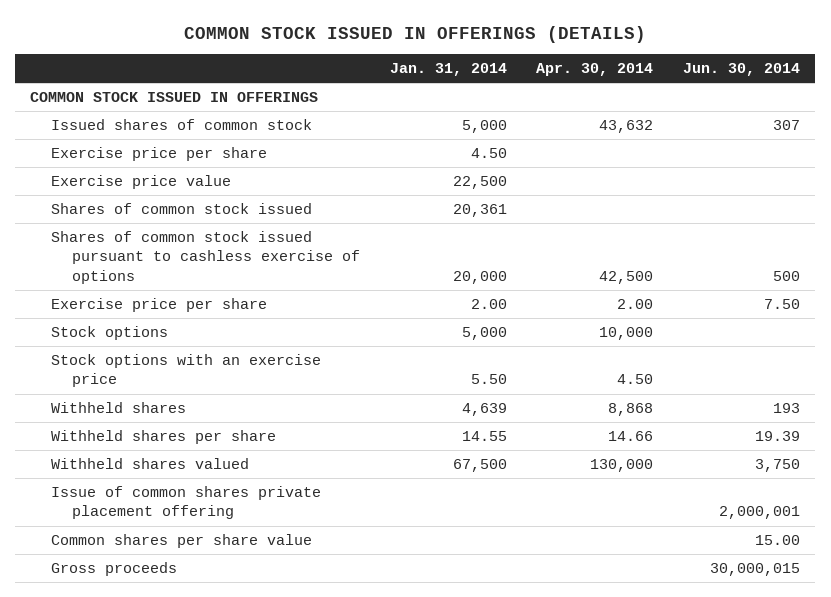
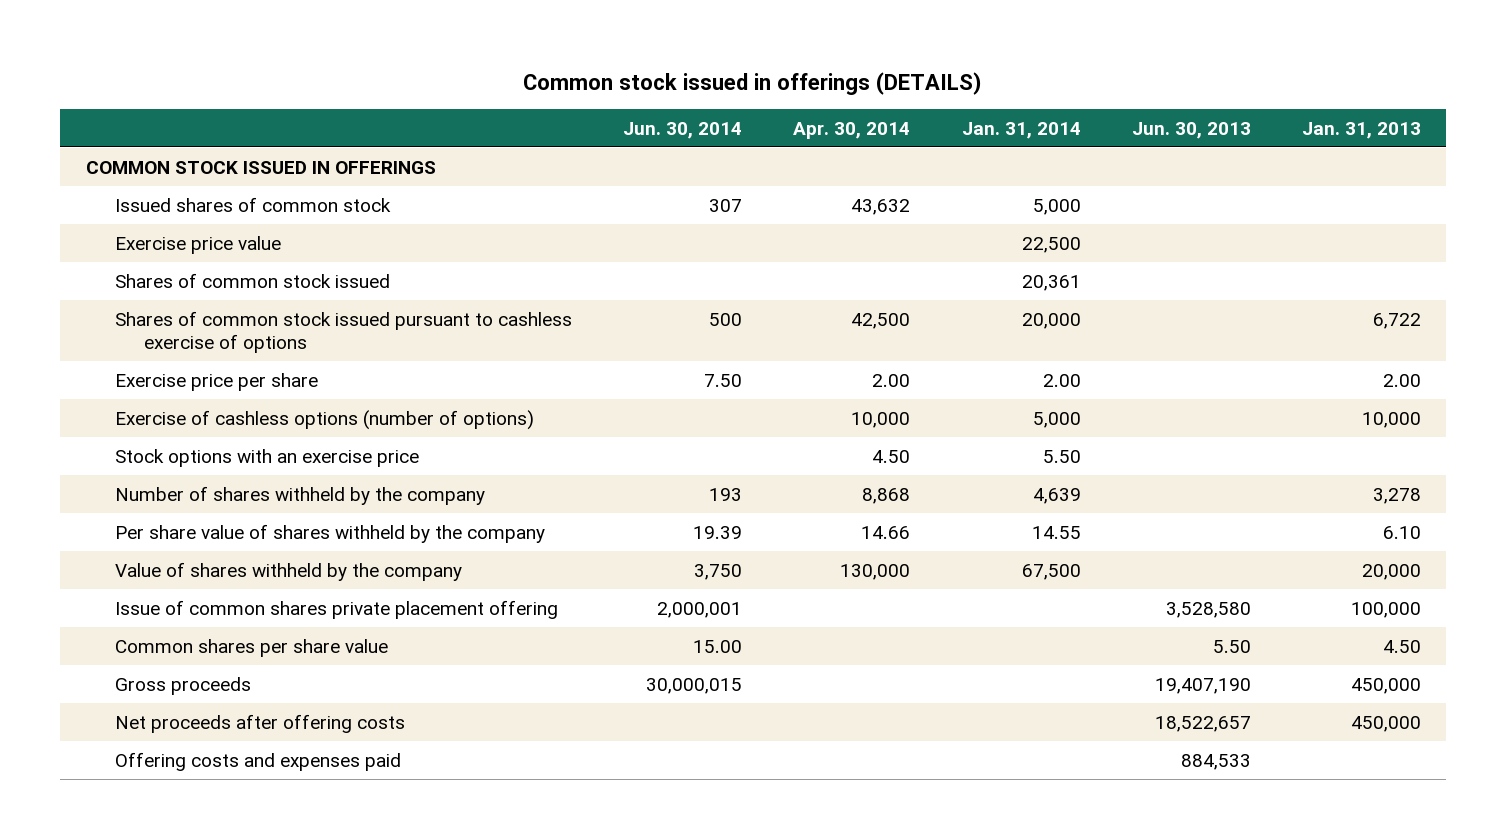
[184,25,647,43] COMMON STOCK ISSUED IN OFFERINGS (DETAILS) -> [523,71,983,95] Common stock issued in offerings (DETAILS)
none -> [1131,121,1251,139] Jun. 30, 2013
none -> [1301,121,1421,139] Jan. 31, 2013
[51,147,268,162] Exercise price per share -> none
[51,326,169,341] Stock options -> none
none -> [115,409,535,430] Exercise of cashless options (number of options)
[51,402,187,414] Withheld shares -> [115,485,486,505] Number of shares withheld by the company
[51,430,277,445] Withheld shares per share -> [115,523,546,543] Per share value of shares withheld by the company
[51,458,250,470] Withheld shares valued -> [115,561,463,581] Value of shares withheld by the company
none -> [115,713,406,733] Net proceeds after offering costs
none -> [115,751,402,771] Offering costs and expenses paid

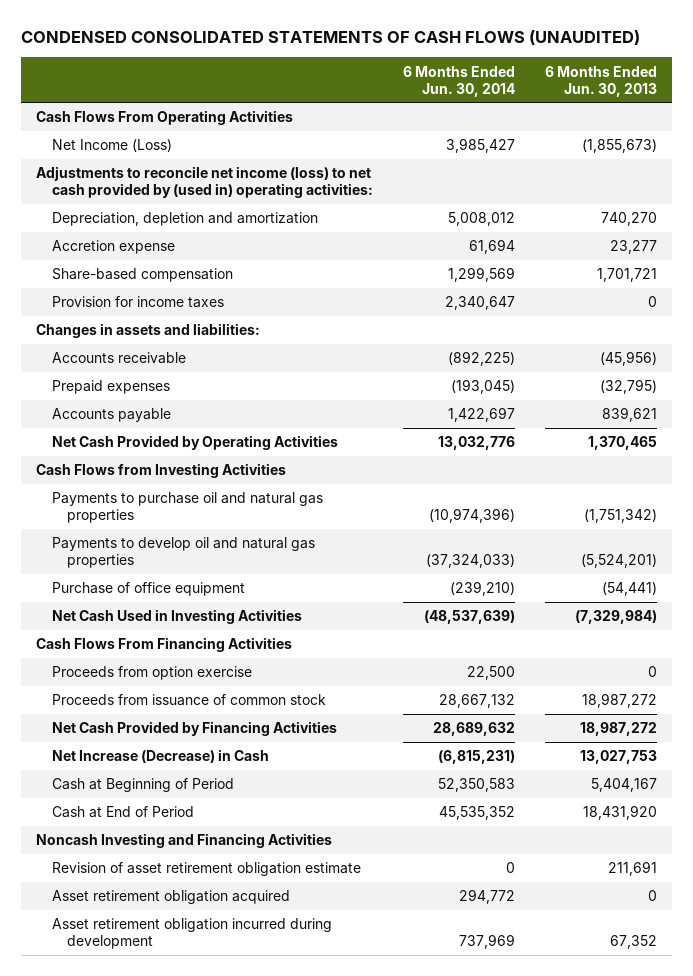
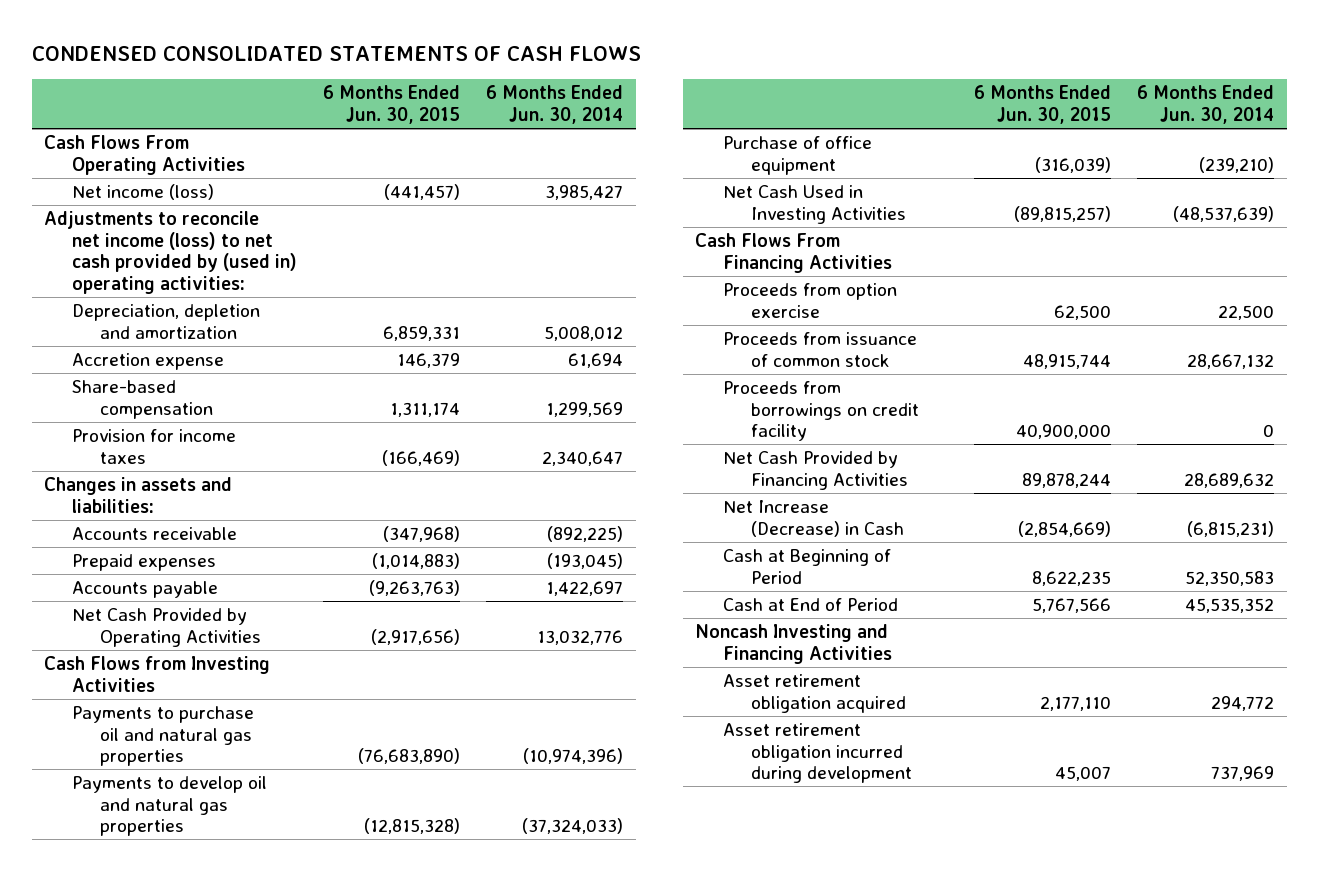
[21,30,641,46] CONDENSED CONSOLIDATED STATEMENTS OF CASH FLOWS (UNAUDITED) -> [31,45,641,61] CONDENSED CONSOLIDATED STATEMENTS OF CASH FLOWS
[545,65,658,97] 6 Months Ended Jun. 30, 2013 -> none
none -> [323,85,461,124] 6 Months Ended Jun. 30, 2015
[51,139,172,153] Net Income (Loss) -> [72,183,215,200] Net income (loss)
none -> [723,380,920,442] Proceeds from borrowings on credit facility
[51,862,361,877] Revision of asset retirement obligation estimate -> none

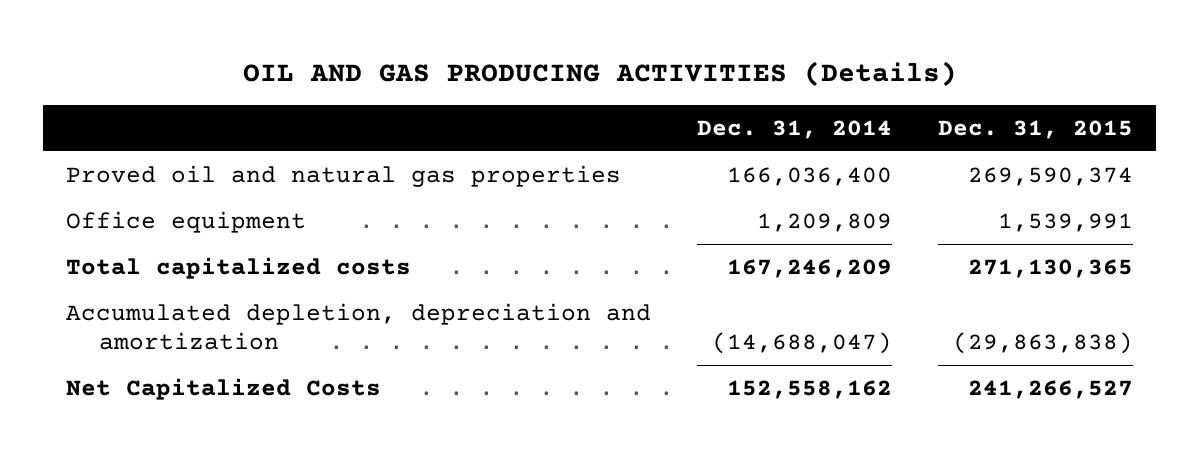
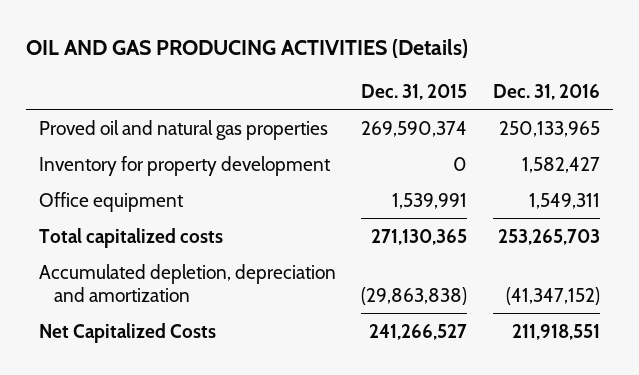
[697,120,893,140] Dec. 31, 2014 -> none
none -> [492,84,600,101] Dec. 31, 2016
none -> [38,155,331,176] Inventory for property development

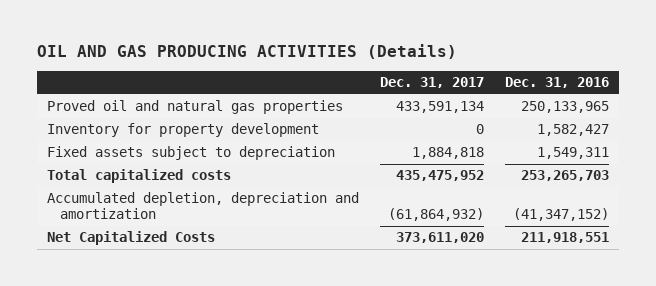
[361,84,468,101] Dec. 31, 2015 -> none
none -> [379,76,484,88] Dec. 31, 2017
[38,191,184,212] Office equipment -> [47,146,336,161] Fixed assets subject to depreciation

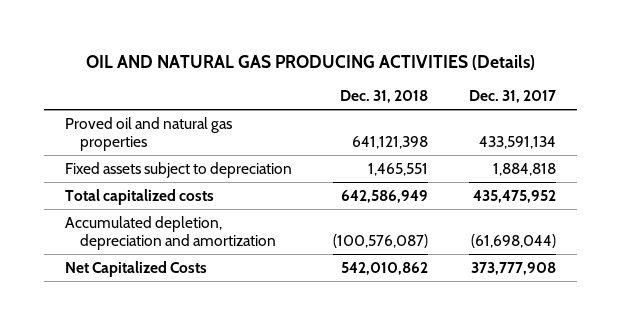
[36,44,457,60] OIL AND GAS PRODUCING ACTIVITIES (Details) -> [86,54,536,70] OIL AND NATURAL GAS PRODUCING ACTIVITIES (Details)
[504,76,609,88] Dec. 31, 2016 -> none
none -> [339,90,428,104] Dec. 31, 2018
[47,123,320,138] Inventory for property development -> none
[387,208,484,222] (61,864,932) -> [471,234,557,249] (61,698,044)
[395,232,484,244] 373,611,020 -> [471,261,557,275] 373,777,908

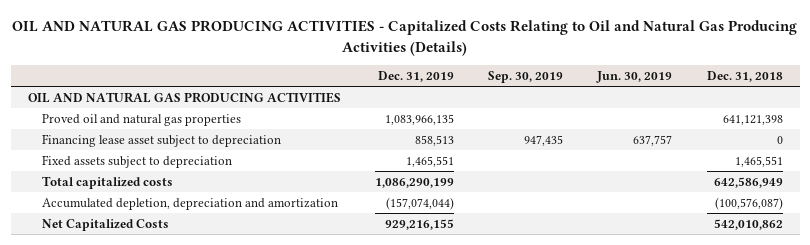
[86,54,536,70] OIL AND NATURAL GAS PRODUCING ACTIVITIES (Details) -> [12,20,798,56] OIL AND NATURAL GAS PRODUCING ACTIVITIES - Capitalized Costs Relating to Oil and Natural Gas Producing Activities (Details)
[469,90,557,104] Dec. 31, 2017 -> none
none -> [377,70,454,82] Dec. 31, 2019
none -> [488,70,564,83] Sep. 30, 2019
none -> [596,70,673,83] Jun. 30, 2019
none -> [27,92,341,104] OIL AND NATURAL GAS PRODUCING ACTIVITIES
none -> [41,134,281,148] Financing lease asset subject to depreciation

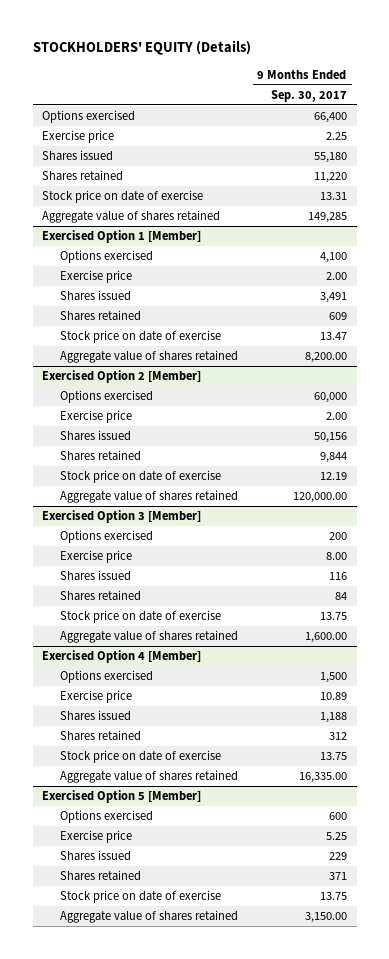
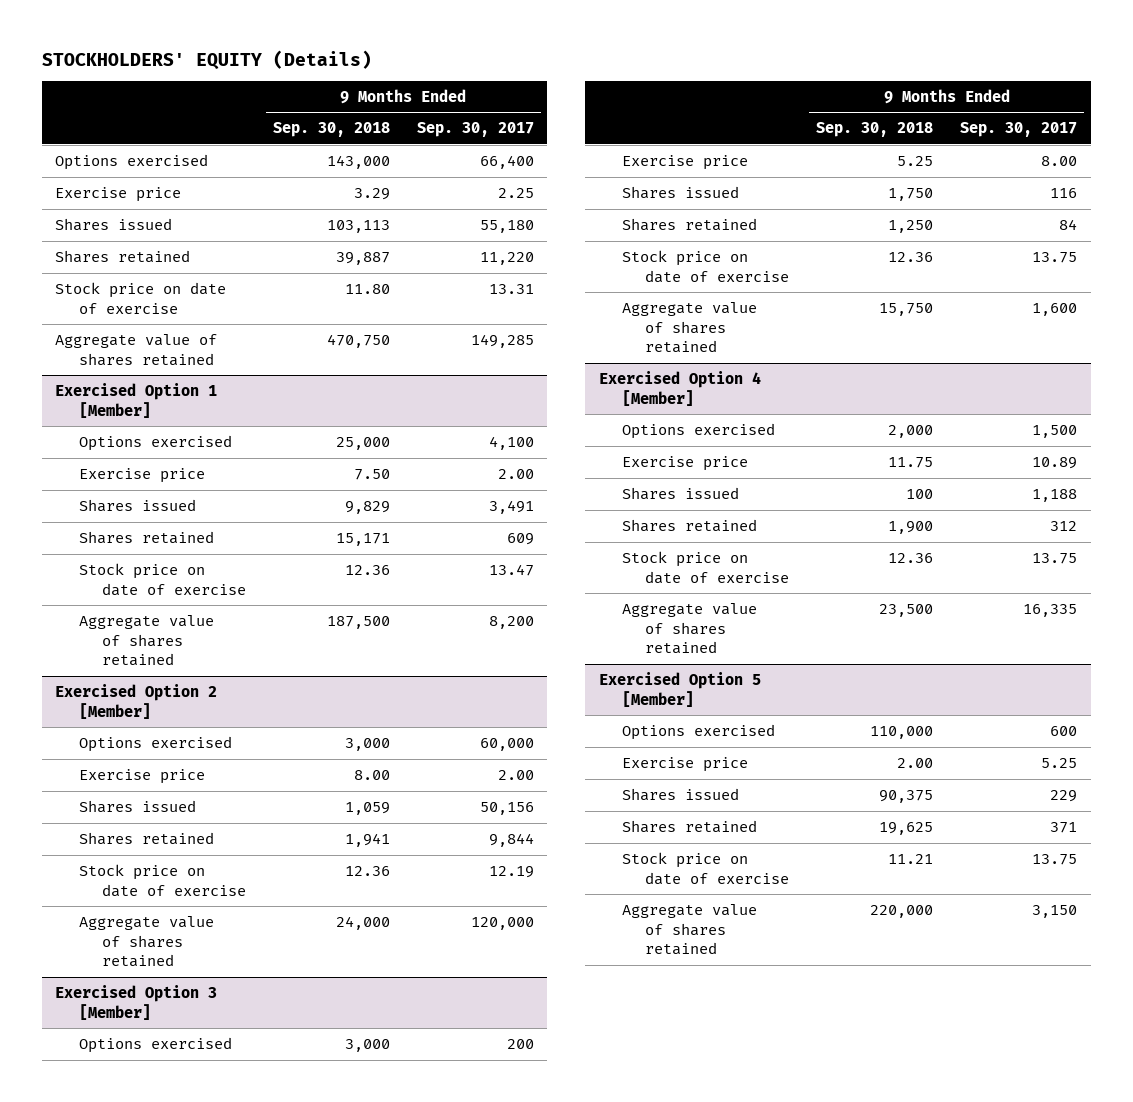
none -> [272,122,390,138] Sep. 30, 2018
[304,352,347,364] 8,200.00 -> [488,616,534,630] 8,200
[292,492,347,504] 120,000.00 -> [470,917,534,931] 120,000
[304,632,347,644] 1,600.00 -> [1032,303,1078,317] 1,600
[298,772,347,784] 16,335.00 -> [1023,604,1078,618] 16,335
[304,912,347,924] 3,150.00 -> [1032,905,1078,919] 3,150

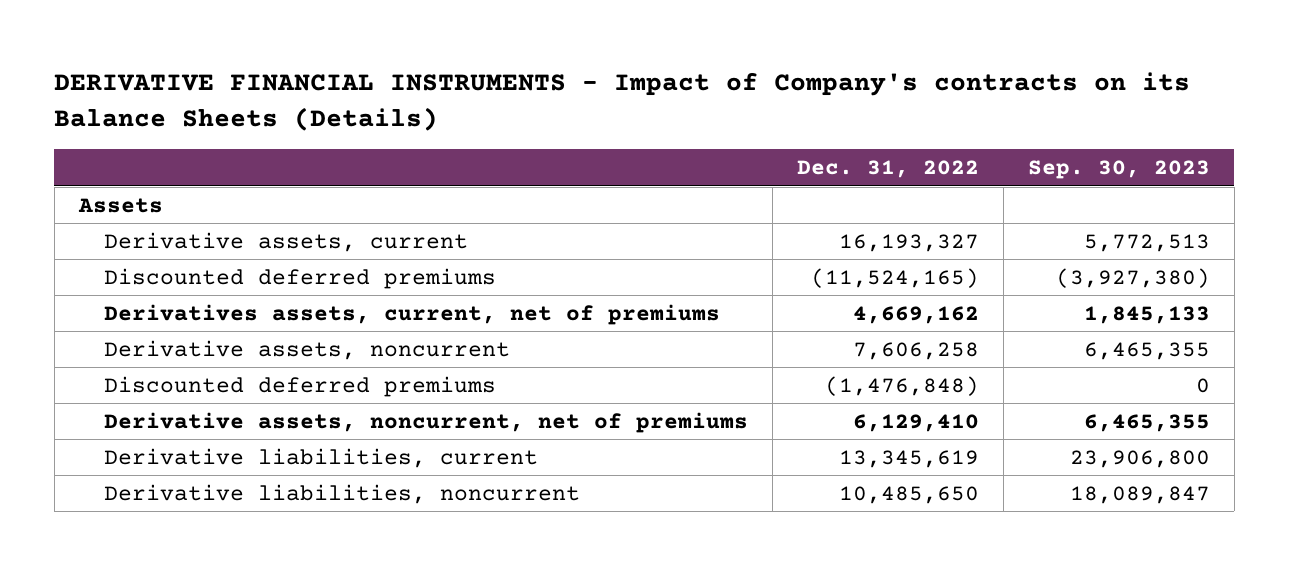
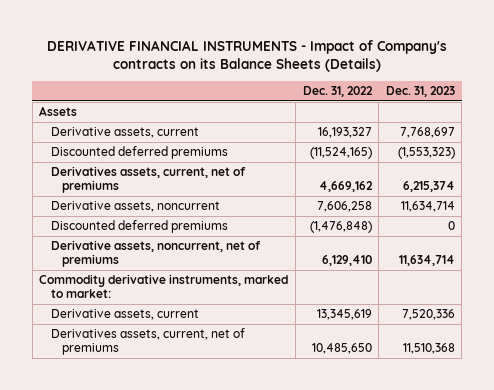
[1027,160,1210,180] Sep. 30, 2023 -> none
none -> [385,85,455,97] Dec. 31, 2023
none -> [39,274,289,299] Commodity derivative instruments, marked to market:
[104,447,539,468] Derivative liabilities, current -> [50,309,199,321] Derivative assets, current
[104,483,581,504] Derivative liabilities, noncurrent -> [50,328,245,356] Derivatives assets, current, net of premiums

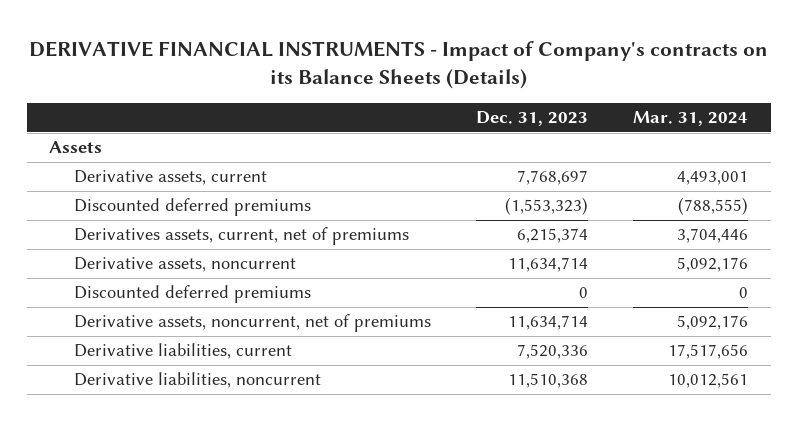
[302,85,373,97] Dec. 31, 2022 -> none
none -> [633,111,749,127] Mar. 31, 2024
[39,274,289,299] Commodity derivative instruments, marked to market: -> none
[50,309,199,321] Derivative assets, current -> [74,343,293,360] Derivative liabilities, current
[50,328,245,356] Derivatives assets, current, net of premiums -> [74,372,322,389] Derivative liabilities, noncurrent

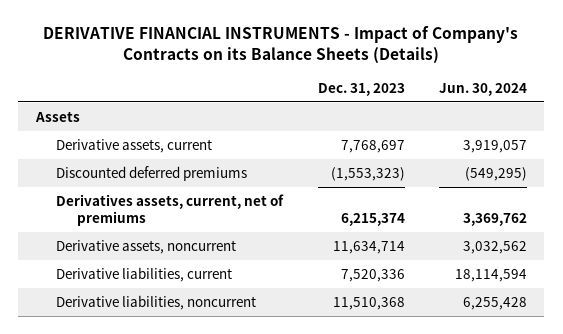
[28,40,768,90] DERIVATIVE FINANCIAL INSTRUMENTS - Impact of Company's contracts on its Balance Sheets (Details) -> [43,26,519,65] DERIVATIVE FINANCIAL INSTRUMENTS - Impact of Company's Contracts on its Balance Sheets (Details)
[633,111,749,127] Mar. 31, 2024 -> none
none -> [438,82,527,96] Jun. 30, 2024
[74,285,312,304] Discounted deferred premiums -> none
[74,314,432,333] Derivative assets, noncurrent, net of premiums -> none

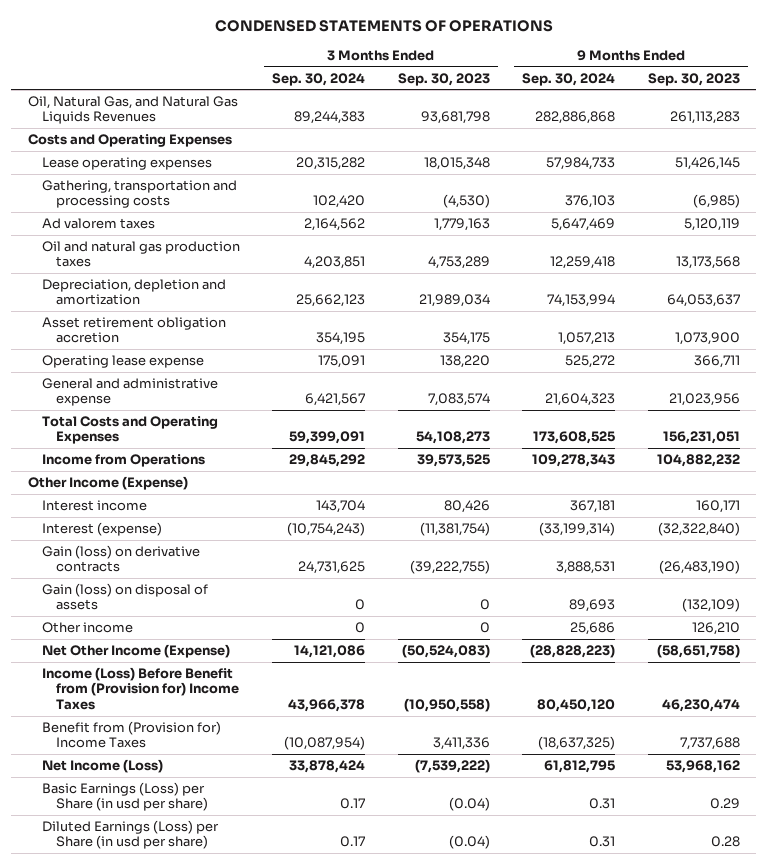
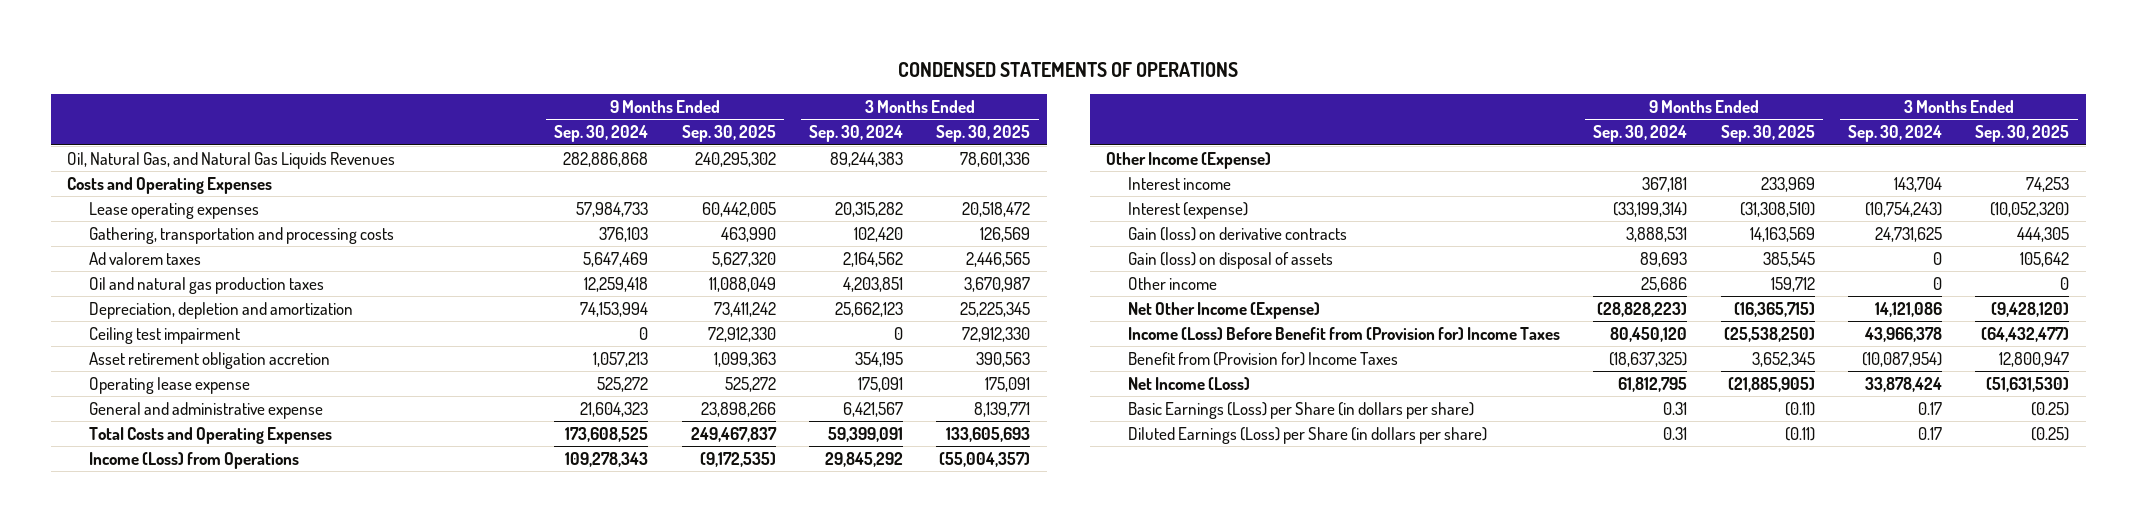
[397,72,490,86] Sep. 30, 2023 -> none
[647,72,740,86] Sep. 30, 2023 -> none
none -> [681,125,776,143] Sep. 30, 2025
none -> [936,125,1031,143] Sep. 30, 2025
none -> [89,326,241,344] Ceiling test impairment
[41,453,205,467] Income from Operations -> [89,451,300,469] Income (Loss) from Operations
[41,781,209,812] Basic Earnings (Loss) per Share (in usd per share) -> [1127,401,1474,419] Basic Earnings (Loss) per Share (in dollars per share)
[41,819,219,850] Diluted Earnings (Loss) per Share (in usd per share) -> [1127,426,1487,444] Diluted Earnings (Loss) per Share (in dollars per share)

